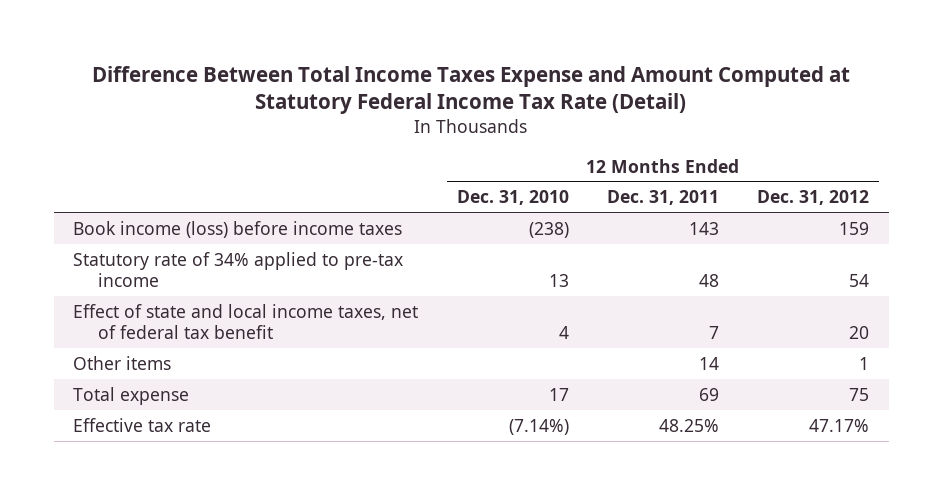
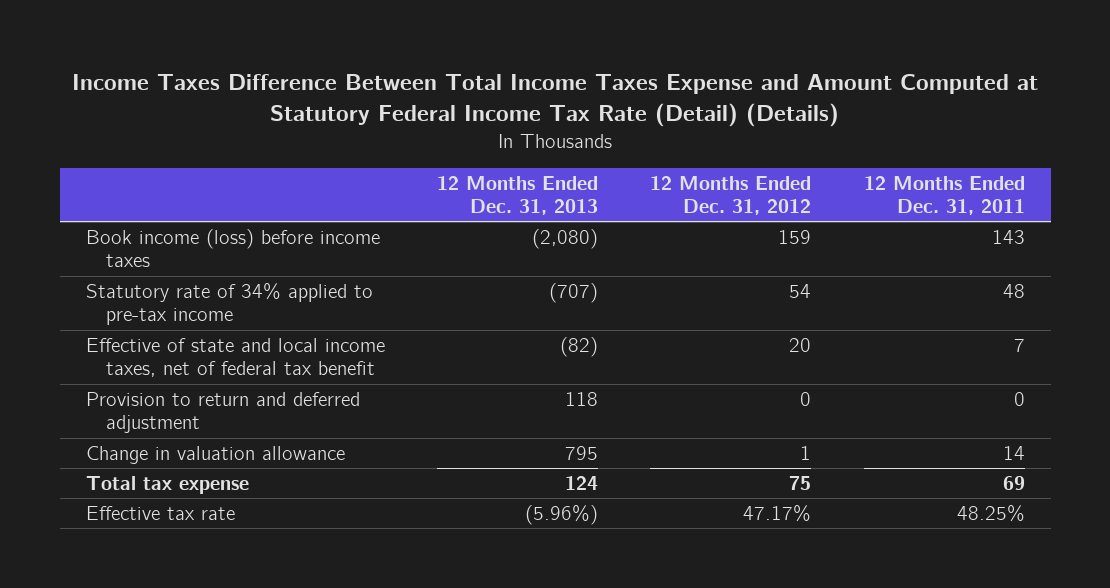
[92,65,851,115] Difference Between Total Income Taxes Expense and Amount Computed at Statutory Federal Income Tax Rate (Detail) -> [72,74,1039,128] Income Taxes Difference Between Total Income Taxes Expense and Amount Computed at Statutory Federal Income Tax Rate (Detail) (Details)
[456,190,569,206] Dec. 31, 2010 -> none
none -> [437,175,599,216] 12 Months Ended Dec. 31, 2013
[73,303,419,340] Effect of state and local income taxes, net of federal tax benefit -> [85,337,385,378] Effective of state and local income taxes, net of federal tax benefit
none -> [85,391,360,434] Provision to return and deferred adjustment
[73,355,172,370] Other items -> [85,445,345,464] Change in valuation allowance
[73,386,190,405] Total expense -> [85,475,249,494] Total tax expense

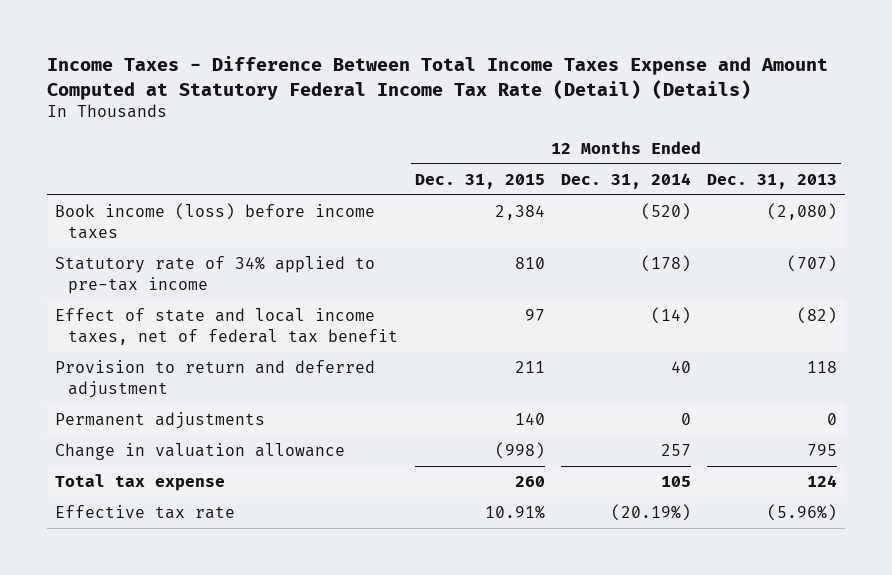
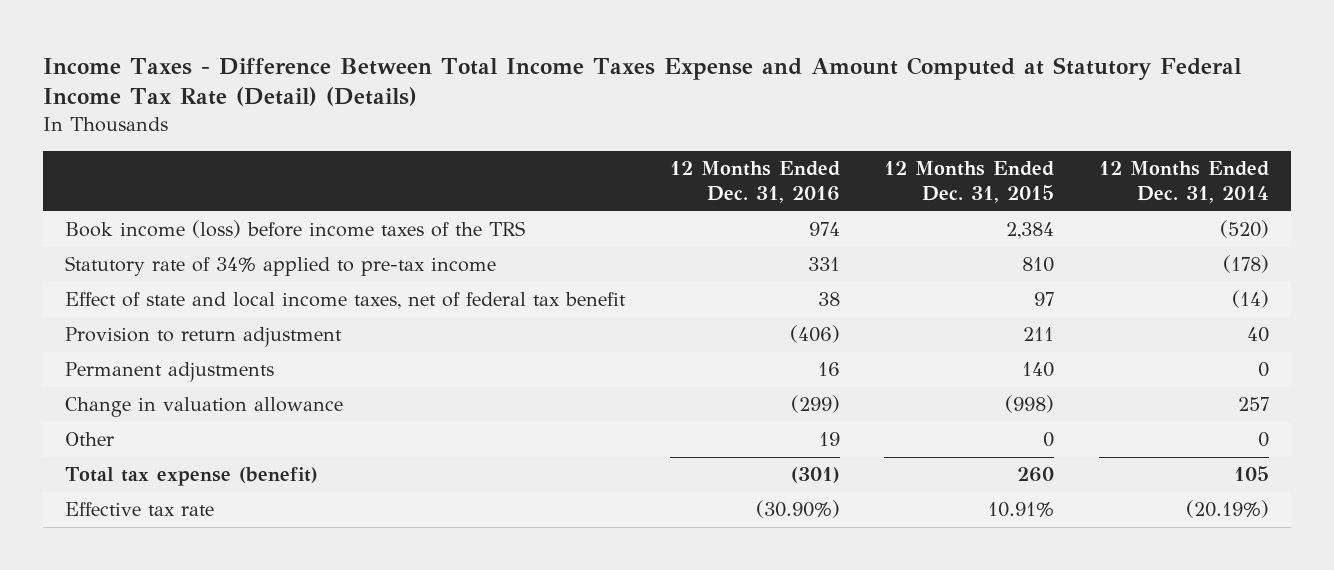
[707,173,838,189] Dec. 31, 2013 -> none
none -> [669,161,840,204] 12 Months Ended Dec. 31, 2016
[54,203,375,239] Book income (loss) before income taxes -> [65,220,526,239] Book income (loss) before income taxes of the TRS
[54,360,375,398] Provision to return and deferred adjustment -> [65,327,343,348] Provision to return adjustment
none -> [65,432,115,447] Other
[54,474,225,492] Total tax expense -> [65,467,319,487] Total tax expense (benefit)

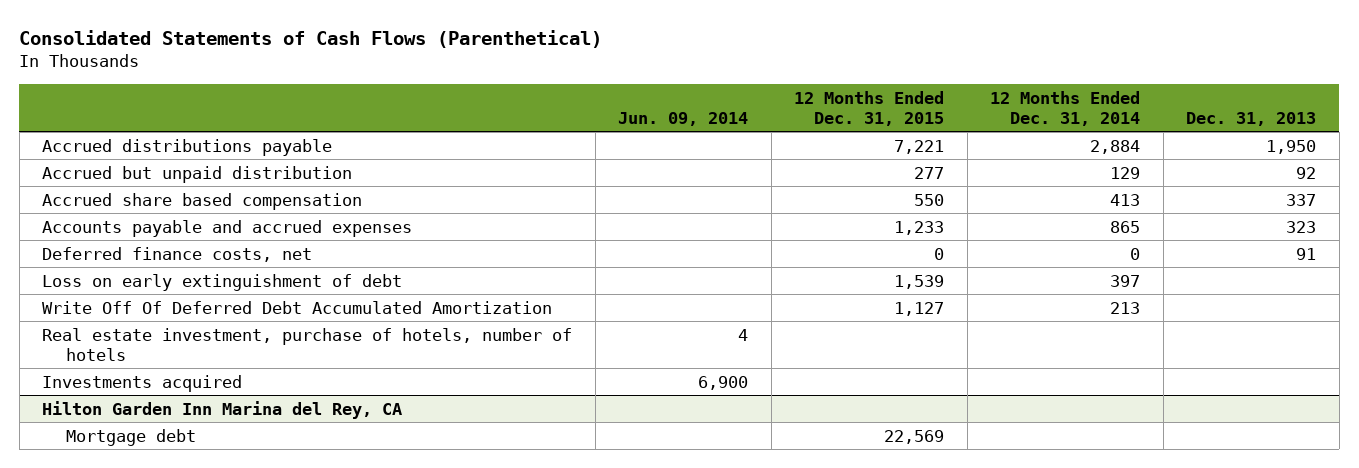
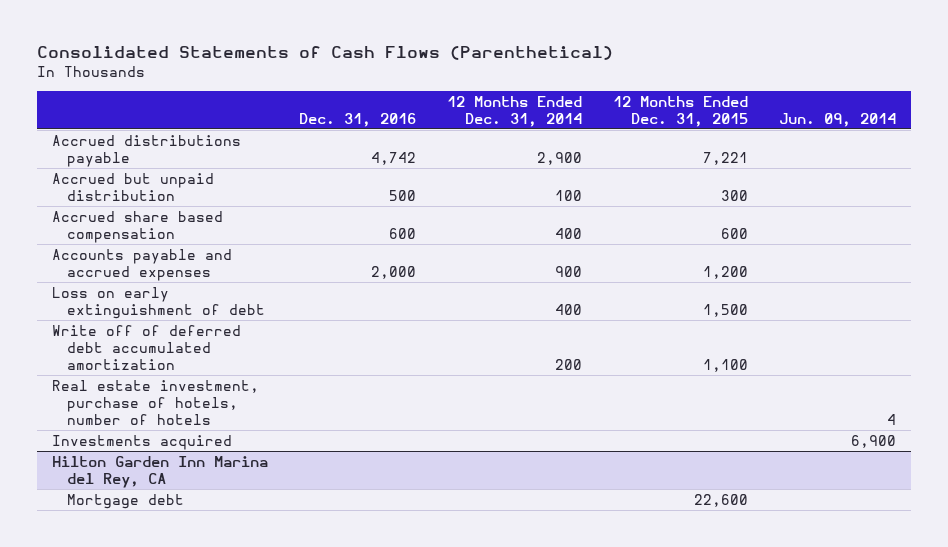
[1186,111,1317,126] Dec. 31, 2013 -> none
none -> [299,112,417,127] Dec. 31, 2016
[42,246,313,262] Deferred finance costs, net -> none
[1090,139,1141,154] 2,884 -> [536,151,582,165] 2,900
[914,166,945,179] 277 -> [720,189,748,201] 300
[1110,166,1141,179] 129 -> [554,189,582,201] 100
[914,193,945,206] 550 -> [720,227,748,239] 600
[1110,193,1141,206] 413 -> [554,227,582,239] 400
[894,220,945,235] 1,233 -> [702,265,748,279] 1,200
[1110,220,1141,233] 865 -> [554,265,582,277] 900
[894,274,945,289] 1,539 -> [702,303,748,317] 1,500
[1110,274,1141,287] 397 -> [554,303,582,315] 400
[42,300,553,314] Write Off Of Deferred Debt Accumulated Amortization -> [52,324,242,370] Write off of deferred debt accumulated amortization
[894,301,945,316] 1,127 -> [702,358,748,372] 1,100
[1110,301,1141,314] 213 -> [554,358,582,370] 200
[884,429,945,444] 22,569 -> [693,493,748,507] 22,600

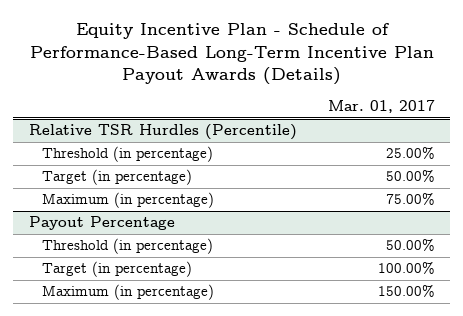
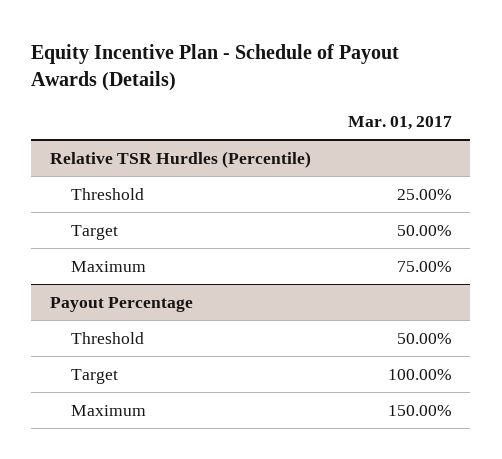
[29,23,434,86] Equity Incentive Plan - Schedule of Performance-Based Long-Term Incentive Plan Payout Awards (Details) -> [31,43,400,91] Equity Incentive Plan - Schedule of Payout Awards (Details)
[42,146,214,163] Threshold (in percentage) -> [71,187,145,200] Threshold
[42,169,193,186] Target (in percentage) -> [71,224,119,240] Target
[42,192,215,209] Maximum (in percentage) -> [71,260,147,272] Maximum
[42,238,214,255] Threshold (in percentage) -> [71,331,145,344] Threshold
[42,261,193,278] Target (in percentage) -> [71,368,119,384] Target
[42,284,215,301] Maximum (in percentage) -> [71,404,147,416] Maximum

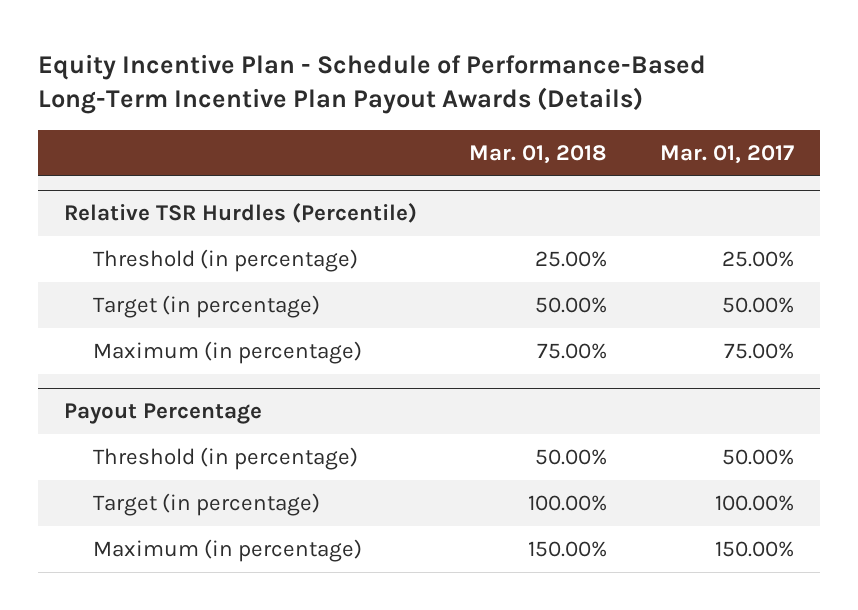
[31,43,400,91] Equity Incentive Plan - Schedule of Payout Awards (Details) -> [38,53,707,115] Equity Incentive Plan - Schedule of Performance-Based Long-Term Incentive Plan Payout Awards (Details)
none -> [469,144,608,164] Mar. 01, 2018
[71,187,145,200] Threshold -> [92,248,358,272] Threshold (in percentage)
[71,224,119,240] Target -> [92,294,320,318] Target (in percentage)
[71,260,147,272] Maximum -> [92,340,362,364] Maximum (in percentage)
[71,331,145,344] Threshold -> [92,446,358,470] Threshold (in percentage)
[71,368,119,384] Target -> [92,492,320,516] Target (in percentage)
[71,404,147,416] Maximum -> [92,538,362,562] Maximum (in percentage)

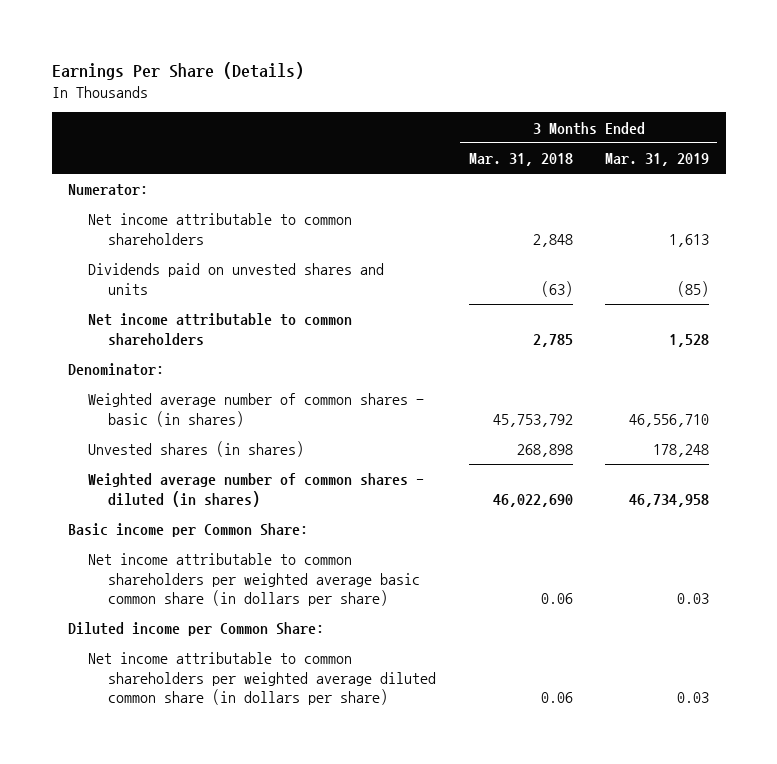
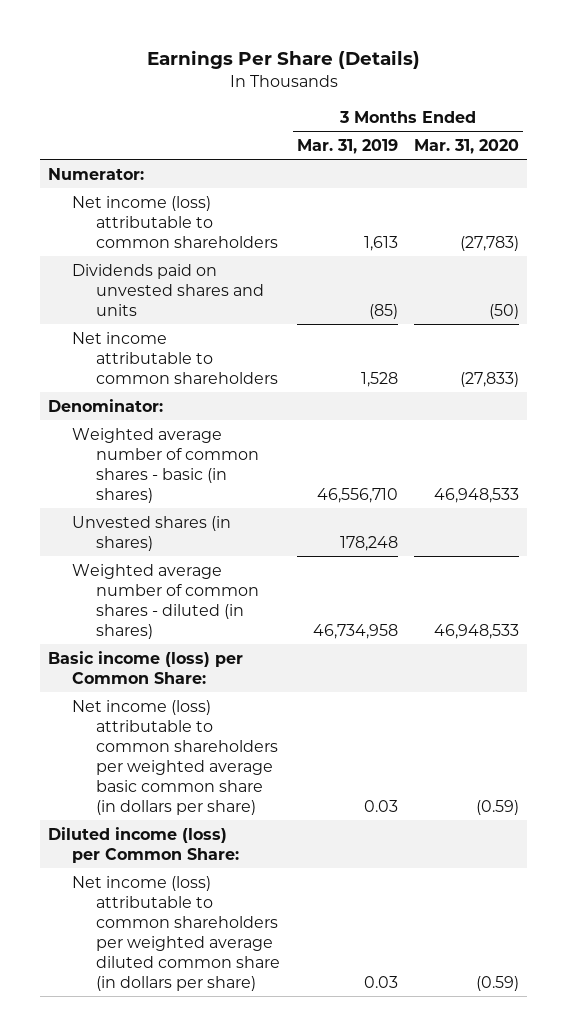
[468,152,573,166] Mar. 31, 2018 -> none
none -> [414,138,520,154] Mar. 31, 2020
[88,213,353,245] Net income attributable to common shareholders -> [72,195,279,248] Net income (loss) attributable to common shareholders
[68,523,309,538] Basic income per Common Share: -> [48,650,244,684] Basic income (loss) per Common Share:
[88,553,421,606] Net income attributable to common shareholders per weighted average basic common share (in dollars per share) -> [72,699,279,815] Net income (loss) attributable to common shareholders per weighted average basic common share (in dollars per share)
[68,622,325,637] Diluted income per Common Share: -> [48,826,240,863] Diluted income (loss) per Common Share:
[88,652,437,705] Net income attributable to common shareholders per weighted average diluted common share (in dollars per share) -> [72,875,281,991] Net income (loss) attributable to common shareholders per weighted average diluted common share (in dollars per share)

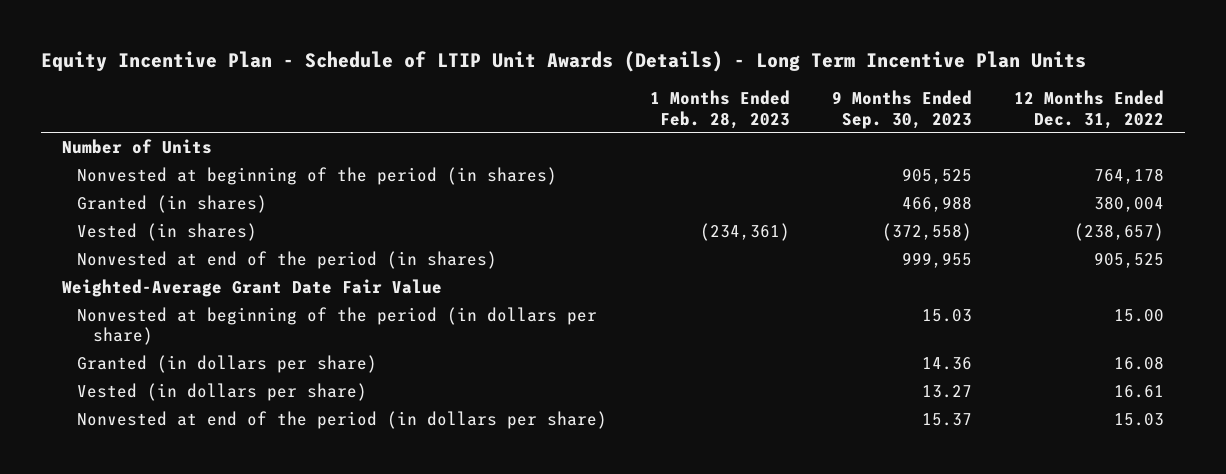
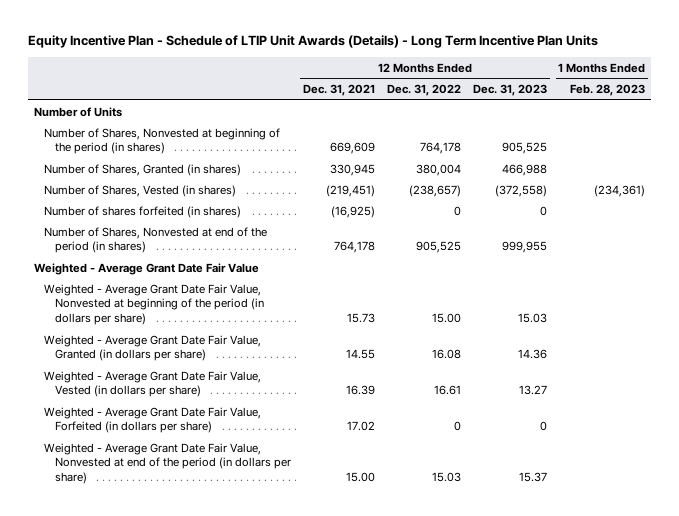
[831,90,972,129] 9 Months Ended Sep. 30, 2023 -> none
none -> [303,83,376,96] Dec. 31, 2021
none -> [472,83,547,96] Dec. 31, 2023
[77,166,558,185] Nonvested at beginning of the period (in shares) -> [44,127,281,155] Number of Shares, Nonvested at beginning of the period (in shares)
[77,194,268,213] Granted (in shares) -> [44,163,242,176] Number of Shares, Granted (in shares)
[77,222,258,241] Vested (in shares) -> [44,184,237,197] Number of Shares, Vested (in shares)
none -> [44,205,242,218] Number of shares forfeited (in shares)
[77,250,498,269] Nonvested at end of the period (in shares) -> [44,226,268,254] Number of Shares, Nonvested at end of the period (in shares)
[61,278,442,297] Weighted-Average Grant Date Fair Value -> [33,262,259,275] Weighted - Average Grant Date Fair Value
[77,306,598,346] Nonvested at beginning of the period (in dollars per share) -> [44,283,265,326] Weighted - Average Grant Date Fair Value, Nonvested at beginning of the period (in dollars per share)
[77,354,378,373] Granted (in dollars per share) -> [44,334,262,362] Weighted - Average Grant Date Fair Value, Granted (in dollars per share)
[77,382,368,401] Vested (in dollars per share) -> [44,370,262,398] Weighted - Average Grant Date Fair Value, Vested (in dollars per share)
none -> [44,406,262,434] Weighted - Average Grant Date Fair Value, Forfeited (in dollars per share)
[77,410,608,429] Nonvested at end of the period (in dollars per share) -> [44,442,292,485] Weighted - Average Grant Date Fair Value, Nonvested at end of the period (in dollars per share)

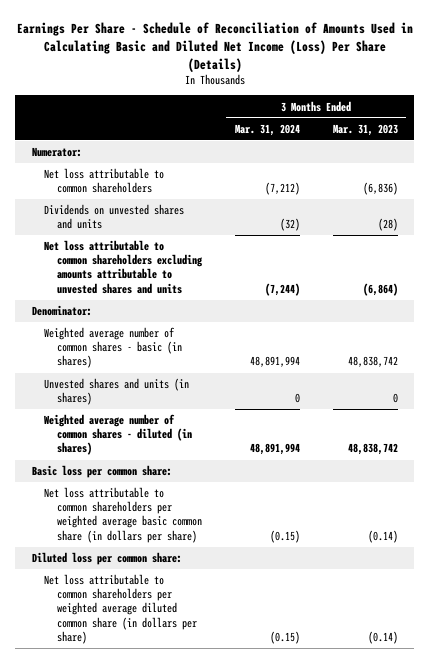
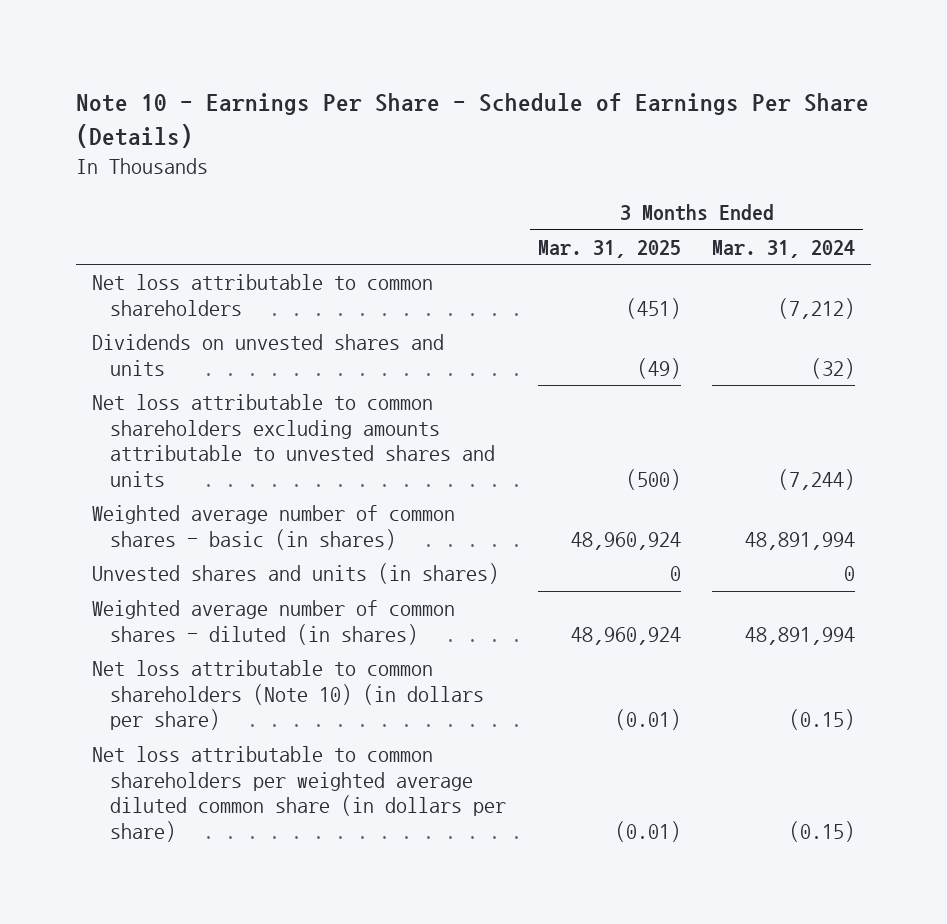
[16,21,413,72] Earnings Per Share - Schedule of Reconciliation of Amounts Used in Calculating Basic and Diluted Net Income (Loss) Per Share (Details) -> [76,92,870,148] Note 10 - Earnings Per Share - Schedule of Earnings Per Share (Details)
[332,123,398,136] Mar. 31, 2023 -> none
none -> [537,239,681,258] Mar. 31, 2025
[31,147,82,158] Numerator: -> none
[31,305,92,317] Denominator: -> none
[31,465,172,479] Basic loss per common share: -> none
[31,552,182,566] Diluted loss per common share: -> none
[44,487,202,543] Net loss attributable to common shareholders per weighted average basic common share (in dollars per share) -> [91,660,485,731] Net loss attributable to common shareholders (Note 10) (in dollars per share)

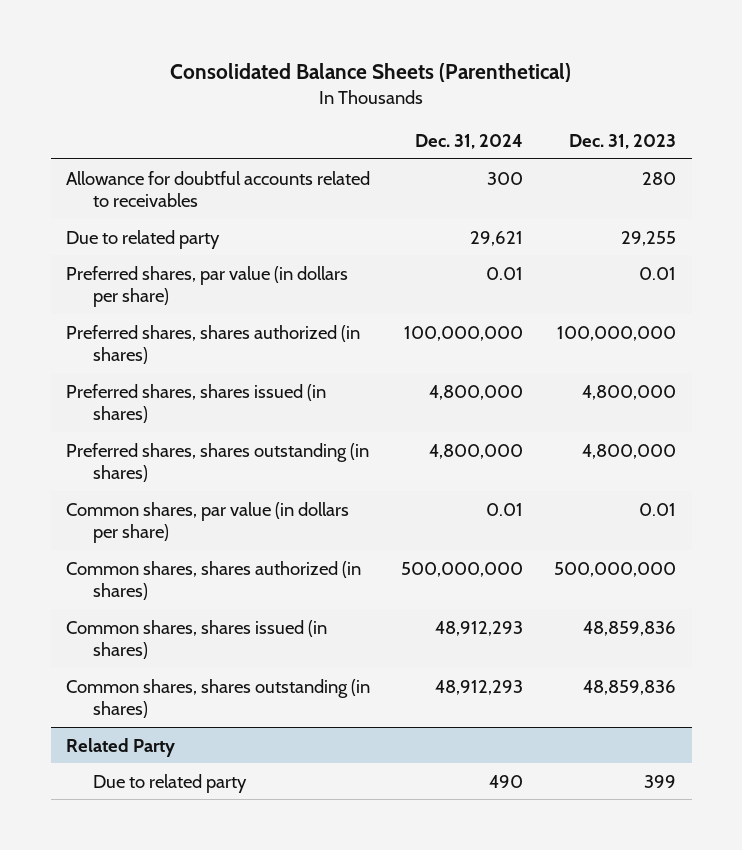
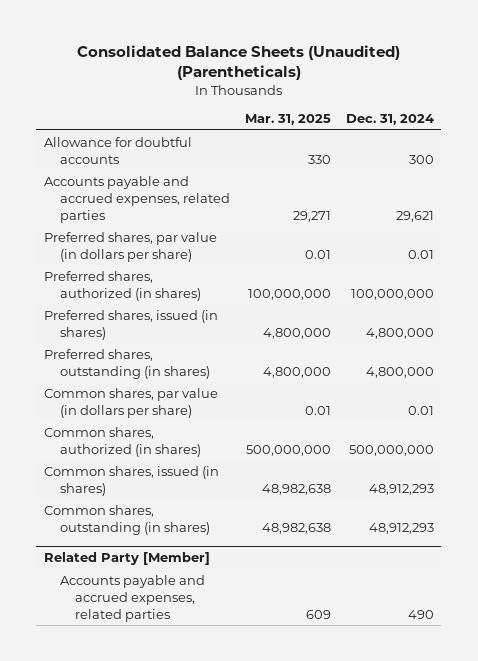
[170,63,572,83] Consolidated Balance Sheets (Parenthetical) -> [76,44,400,80] Consolidated Balance Sheets (Unaudited) (Parentheticals)
[569,133,677,149] Dec. 31, 2023 -> none
none -> [244,114,331,126] Mar. 31, 2025
[66,170,371,208] Allowance for doubtful accounts related to receivables -> [43,136,192,164] Allowance for doubtful accounts
[66,229,221,249] Due to related party -> [43,175,230,223] Accounts payable and accrued expenses, related parties
[66,324,361,365] Preferred shares, shares authorized (in shares) -> [43,270,201,301] Preferred shares, authorized (in shares)
[66,383,327,424] Preferred shares, shares issued (in shares) -> [43,309,218,340] Preferred shares, issued (in shares)
[66,442,370,483] Preferred shares, shares outstanding (in shares) -> [43,348,210,379] Preferred shares, outstanding (in shares)
[66,560,362,601] Common shares, shares authorized (in shares) -> [43,426,201,457] Common shares, authorized (in shares)
[66,619,328,660] Common shares, shares issued (in shares) -> [43,465,219,496] Common shares, issued (in shares)
[66,678,371,719] Common shares, shares outstanding (in shares) -> [43,504,210,535] Common shares, outstanding (in shares)
[66,737,176,757] Related Party -> [43,552,210,566] Related Party [Member]
[92,773,247,793] Due to related party -> [59,574,205,622] Accounts payable and accrued expenses, related parties

